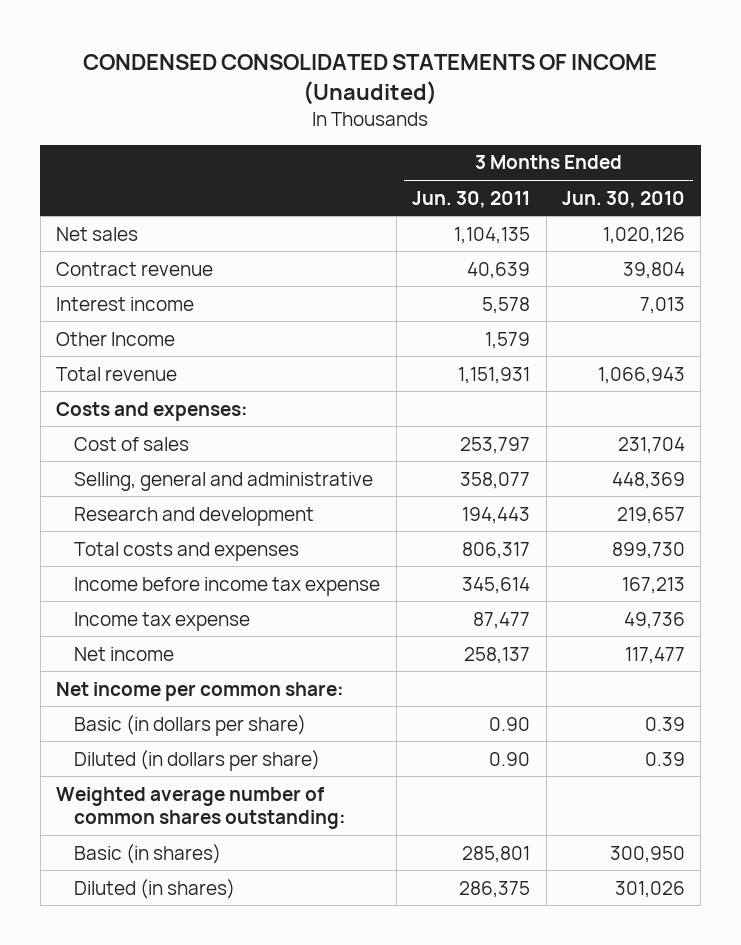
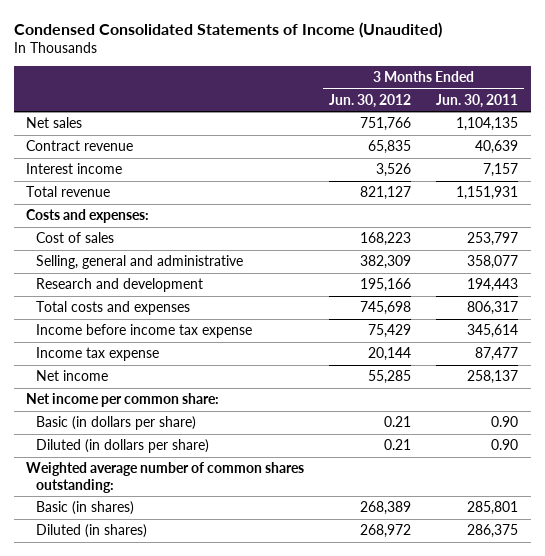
[83,53,658,105] CONDENSED CONSOLIDATED STATEMENTS OF INCOME (Unaudited) -> [13,21,442,38] Condensed Consolidated Statements of Income (Unaudited)
[561,190,685,208] Jun. 30, 2010 -> none
none -> [329,93,412,108] Jun. 30, 2012
[55,331,175,346] Other Income -> none
[482,296,531,314] 5,578 -> [483,163,519,178] 7,157

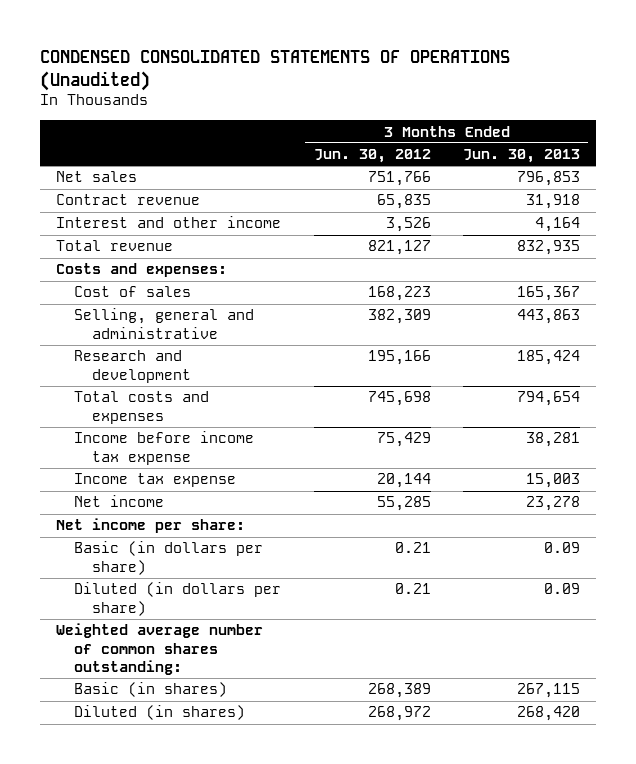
[13,21,442,38] Condensed Consolidated Statements of Income (Unaudited) -> [39,49,510,91] CONDENSED CONSOLIDATED STATEMENTS OF OPERATIONS (Unaudited)
[436,93,519,108] Jun. 30, 2011 -> none
none -> [462,149,580,164] Jun. 30, 2013
[26,163,123,175] Interest income -> [56,216,282,229] Interest and other income
[26,393,220,408] Net income per common share: -> [56,518,246,534] Net income per share:

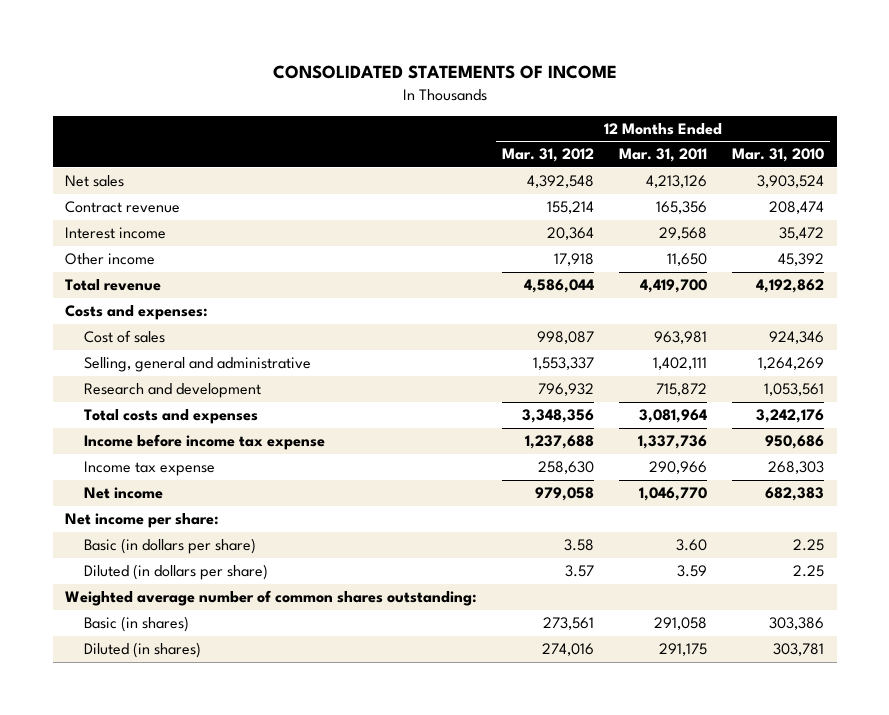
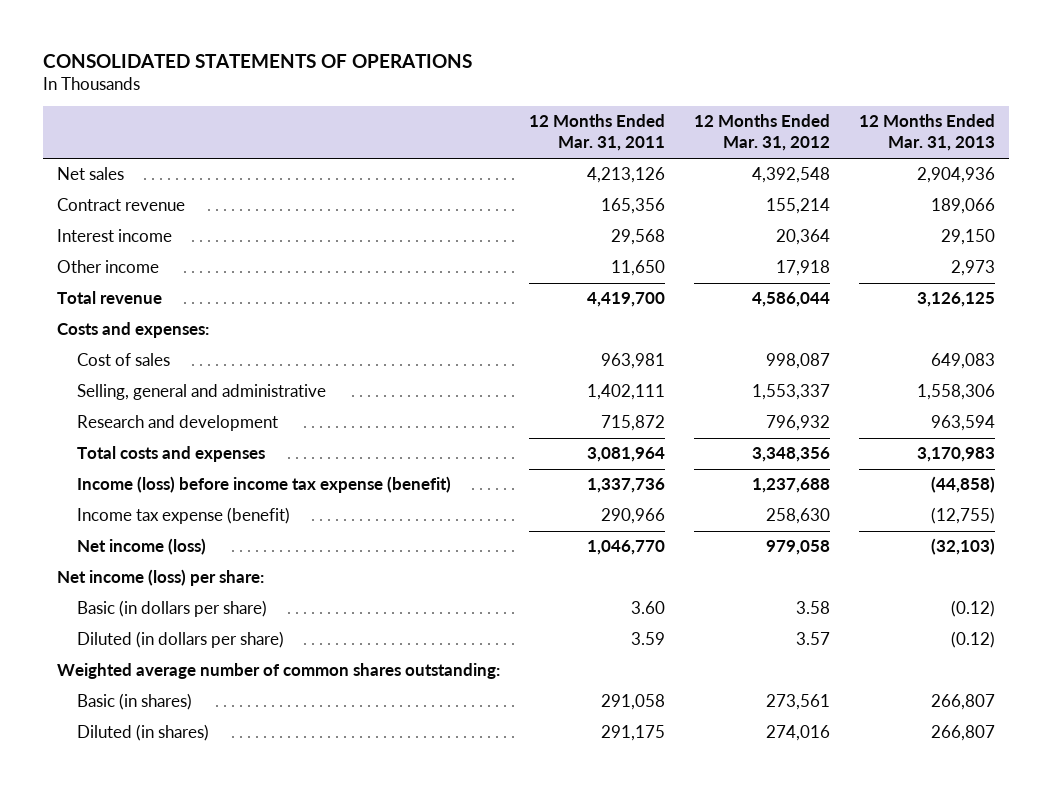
[272,64,617,79] CONSOLIDATED STATEMENTS OF INCOME -> [42,53,472,68] CONSOLIDATED STATEMENTS OF OPERATIONS
[732,148,825,163] Mar. 31, 2010 -> none
none -> [858,114,995,152] 12 Months Ended Mar. 31, 2013
[83,434,325,451] Income before income tax expense -> [77,476,452,494] Income (loss) before income tax expense (benefit)
[83,461,215,477] Income tax expense -> [77,507,291,525] Income tax expense (benefit)
[83,487,163,500] Net income -> [77,538,207,556] Net income (loss)
[65,513,220,529] Net income per share: -> [57,569,265,587] Net income (loss) per share:

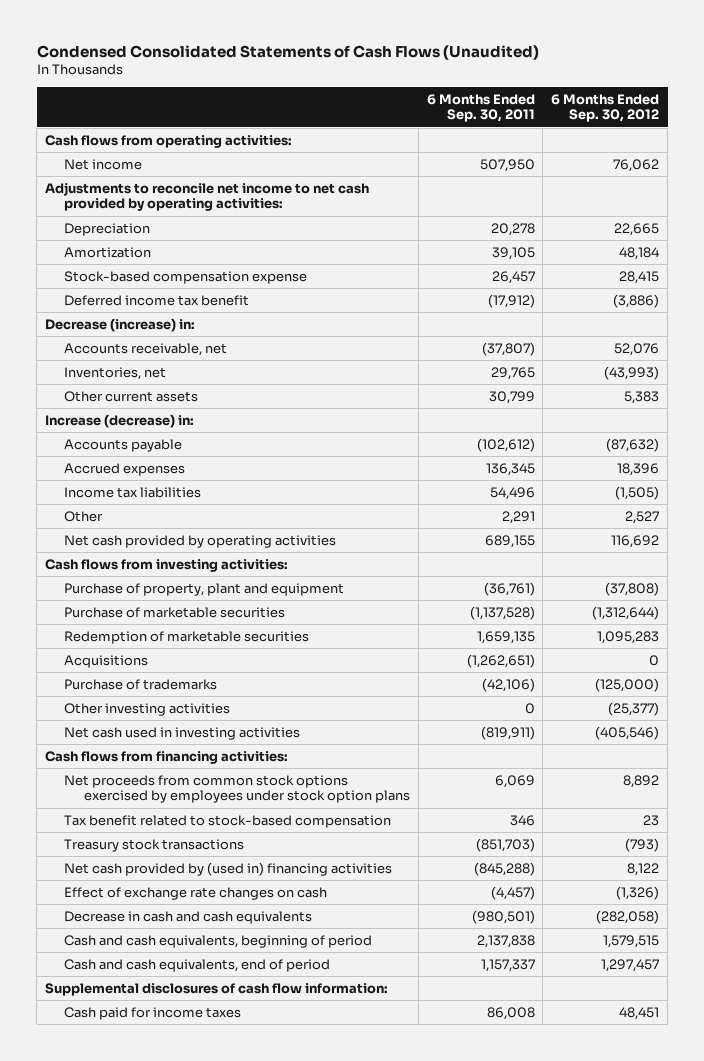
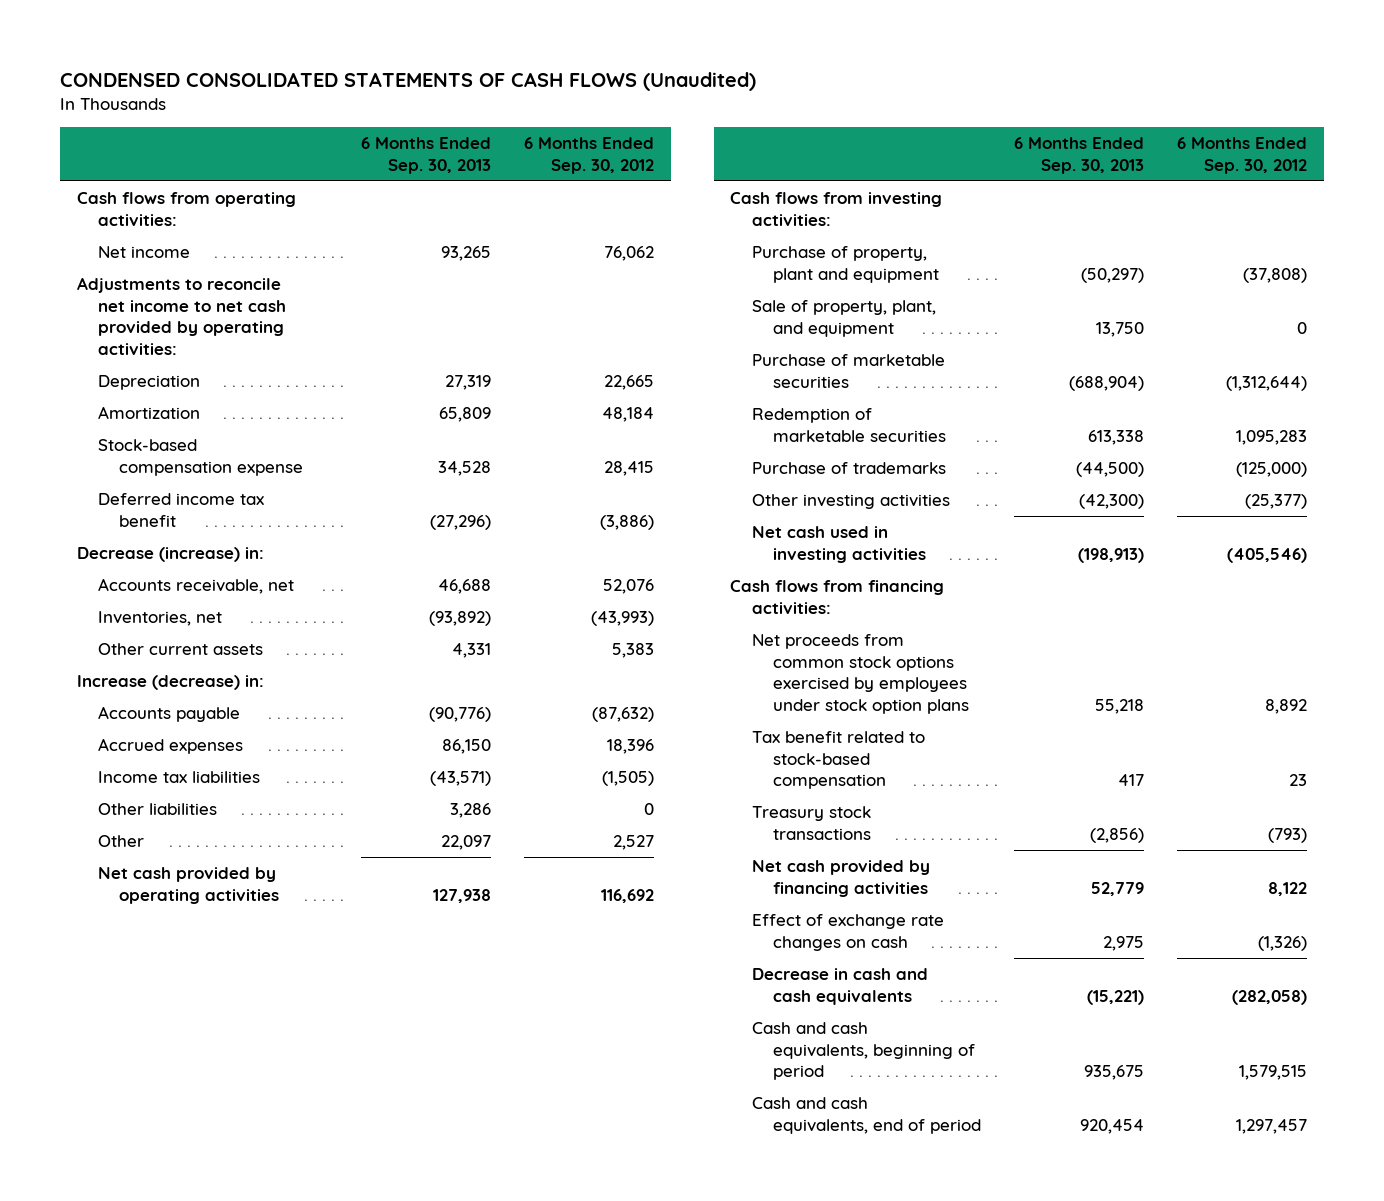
[36,44,539,60] Condensed Consolidated Statements of Cash Flows (Unaudited) -> [60,71,757,91] CONDENSED CONSOLIDATED STATEMENTS OF CASH FLOWS (Unaudited)
[426,93,535,123] 6 Months Ended Sep. 30, 2011 -> none
none -> [360,137,491,174] 6 Months Ended Sep. 30, 2013
none -> [98,803,218,816] Other liabilities
none -> [751,300,936,337] Sale of property, plant, and equipment
[64,654,149,668] Acquisitions -> none
[64,861,393,876] Net cash provided by (used in) financing activities -> [751,860,930,897] Net cash provided by financing activities
[44,982,388,996] Supplemental disclosures of cash flow information: -> none
[64,1006,242,1020] Cash paid for income taxes -> none

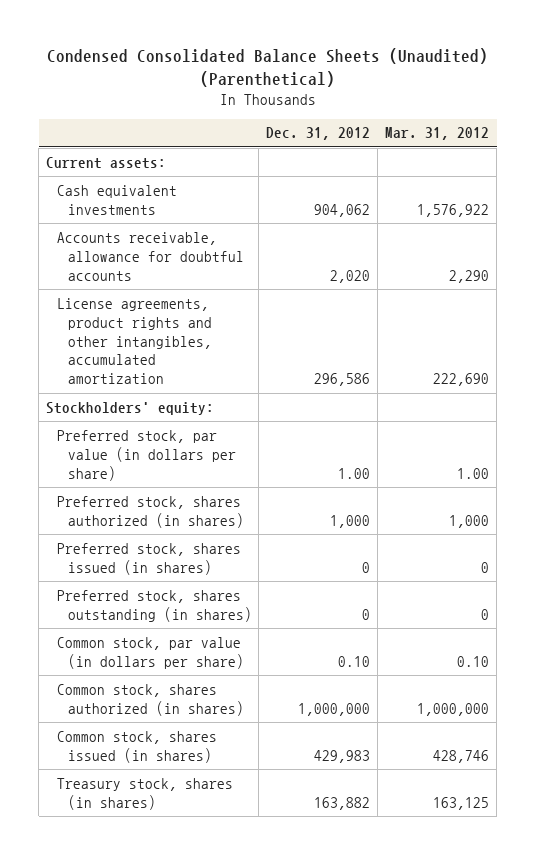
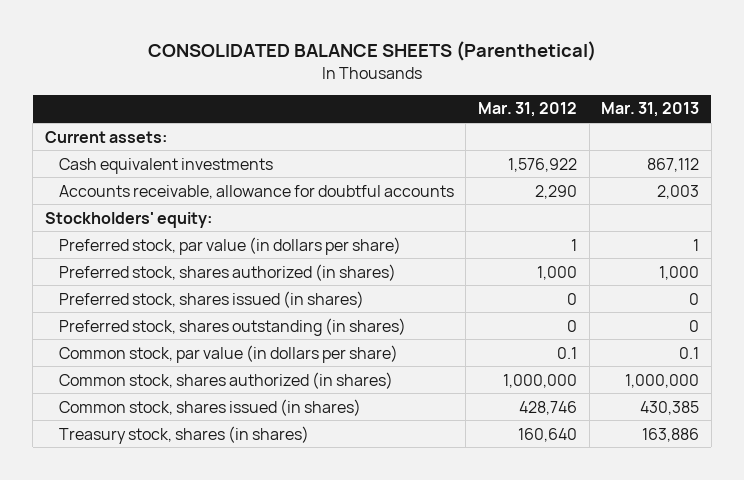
[46,48,488,88] Condensed Consolidated Balance Sheets (Unaudited) (Parenthetical) -> [147,41,596,62] CONSOLIDATED BALANCE SHEETS (Parenthetical)
[266,127,371,141] Dec. 31, 2012 -> none
none -> [601,102,700,118] Mar. 31, 2013
[56,297,212,385] License agreements, product rights and other intangibles, accumulated amortization -> none
[457,467,490,479] 1.00 -> [570,238,577,251] 1
[457,655,490,667] 0.10 -> [556,346,577,359] 0.1
[433,796,490,810] 163,125 -> [517,427,577,442] 160,640

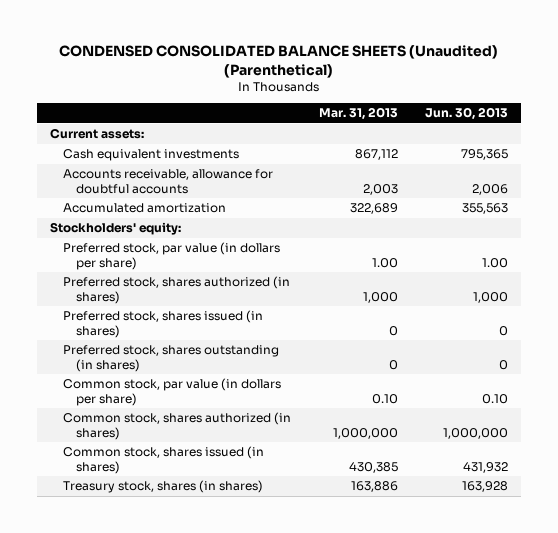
[147,41,596,62] CONSOLIDATED BALANCE SHEETS (Parenthetical) -> [59,44,499,78] CONDENSED CONSOLIDATED BALANCE SHEETS (Unaudited) (Parenthetical)
[477,102,577,118] Mar. 31, 2012 -> none
none -> [424,107,508,121] Jun. 30, 2013
none -> [63,203,227,214] Accumulated amortization
[693,238,700,251] 1 -> [371,257,398,268] 1.00
[679,346,700,359] 0.1 -> [371,393,398,404] 0.10

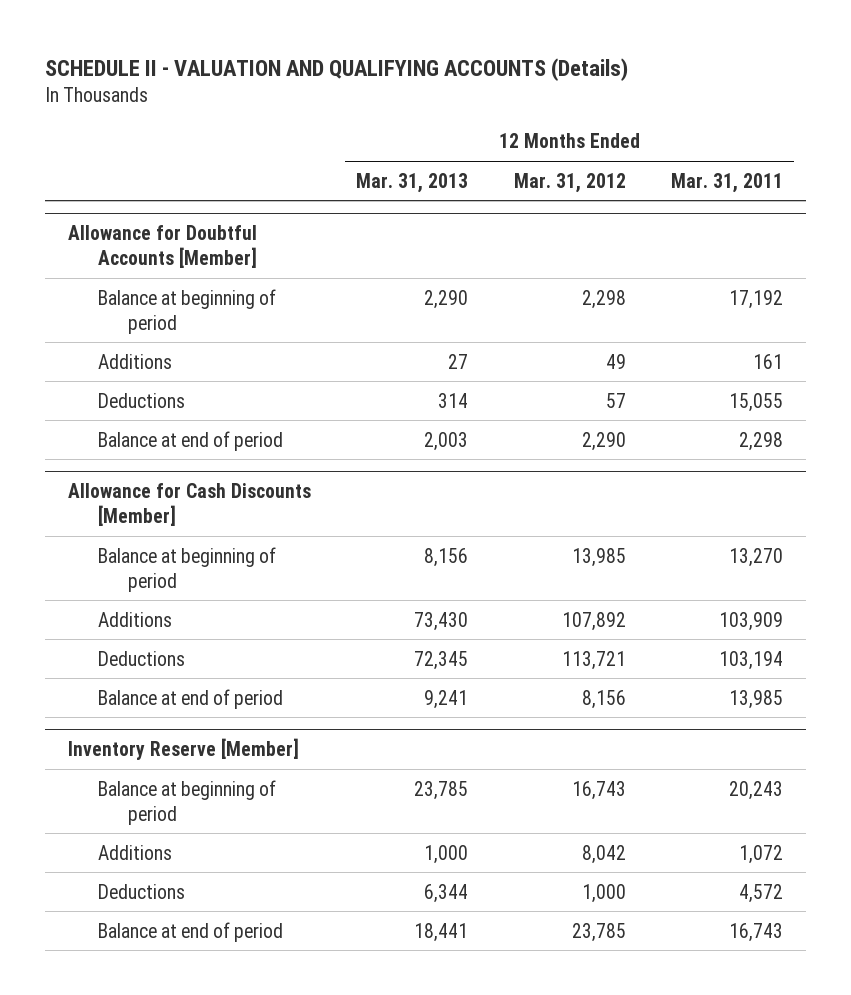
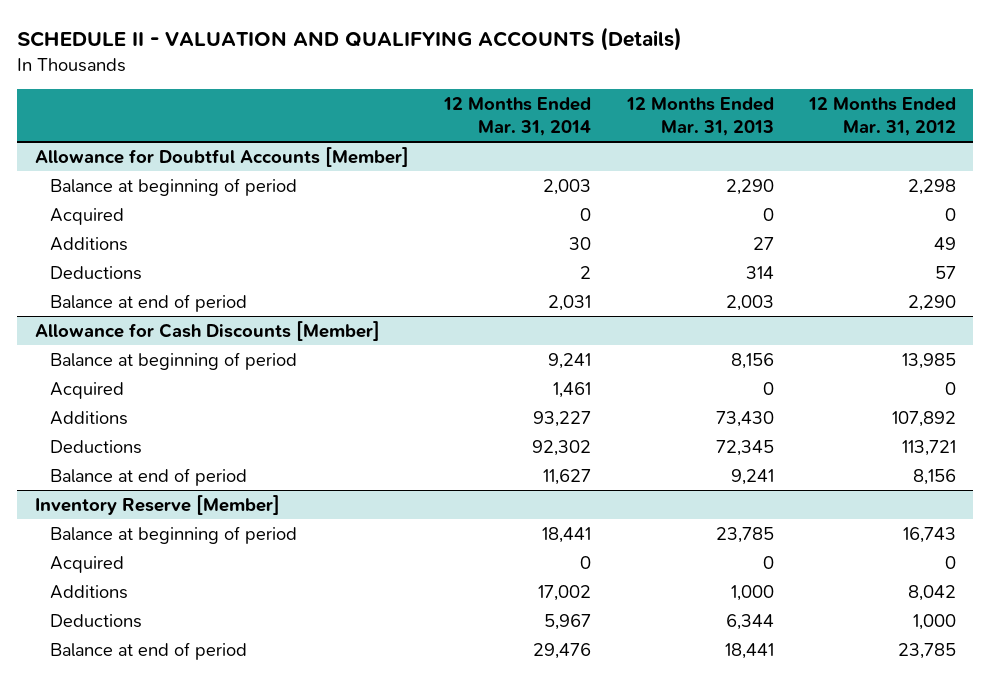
[671,172,784,193] Mar. 31, 2011 -> none
none -> [443,97,592,136] 12 Months Ended Mar. 31, 2014
none -> [49,207,124,225] Acquired
none -> [49,381,124,399] Acquired
none -> [49,555,124,573] Acquired

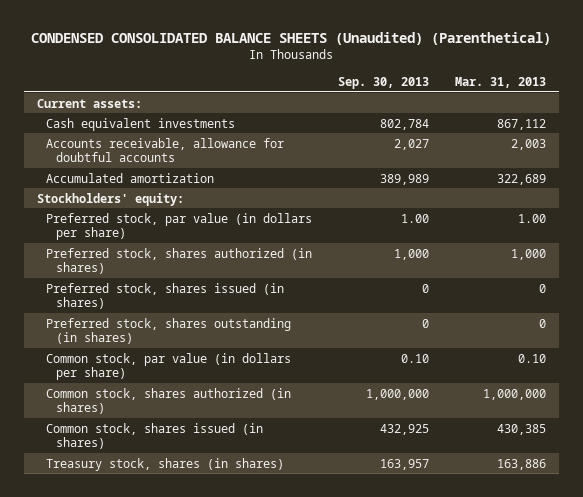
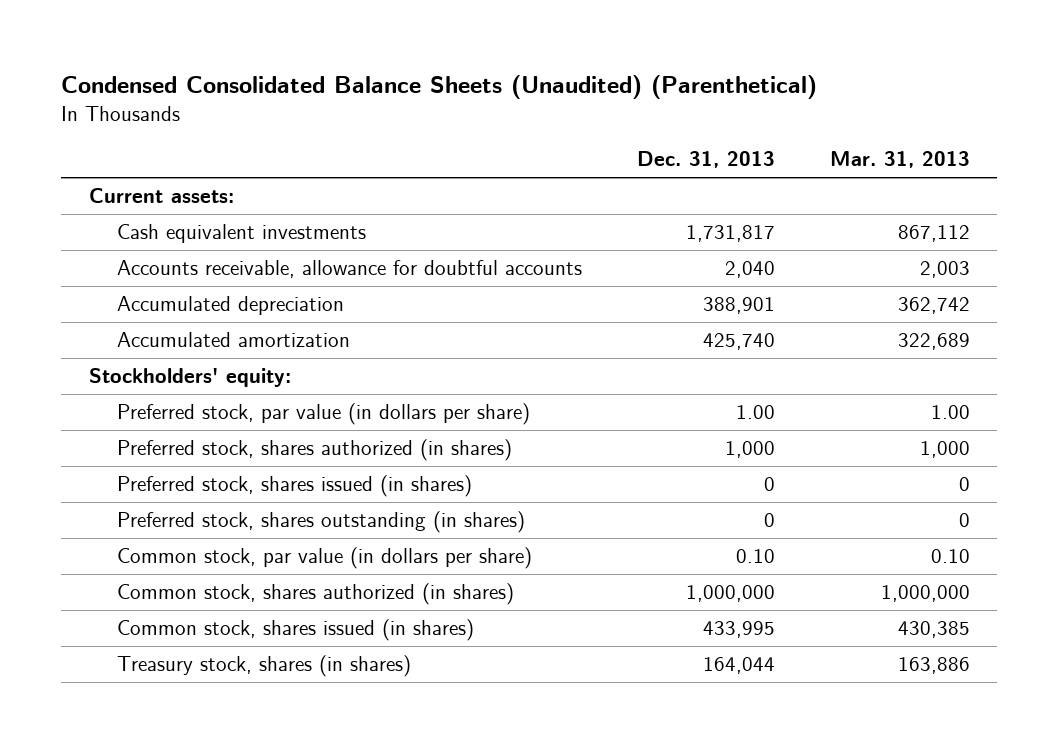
[31,31,552,45] CONDENSED CONSOLIDATED BALANCE SHEETS (Unaudited) (Parenthetical) -> [61,75,818,100] Condensed Consolidated Balance Sheets (Unaudited) (Parenthetical)
[338,77,430,90] Sep. 30, 2013 -> none
none -> [636,151,775,169] Dec. 31, 2013
none -> [116,295,344,315] Accumulated depreciation

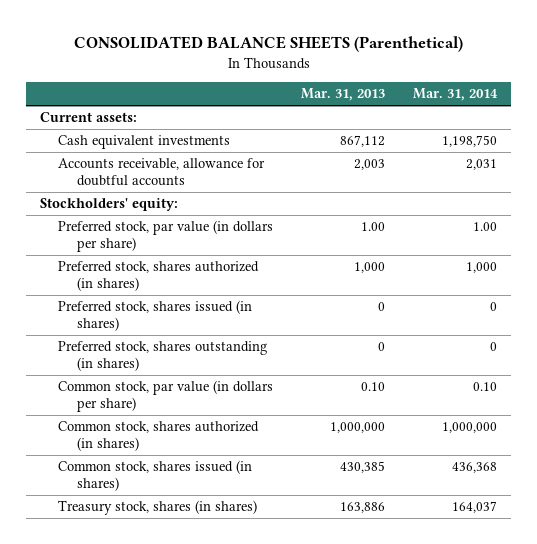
[61,75,818,100] Condensed Consolidated Balance Sheets (Unaudited) (Parenthetical) -> [73,36,463,53] CONSOLIDATED BALANCE SHEETS (Parenthetical)
[636,151,775,169] Dec. 31, 2013 -> none
none -> [413,88,499,102] Mar. 31, 2014
[116,295,344,315] Accumulated depreciation -> none
[116,331,350,347] Accumulated amortization -> none

